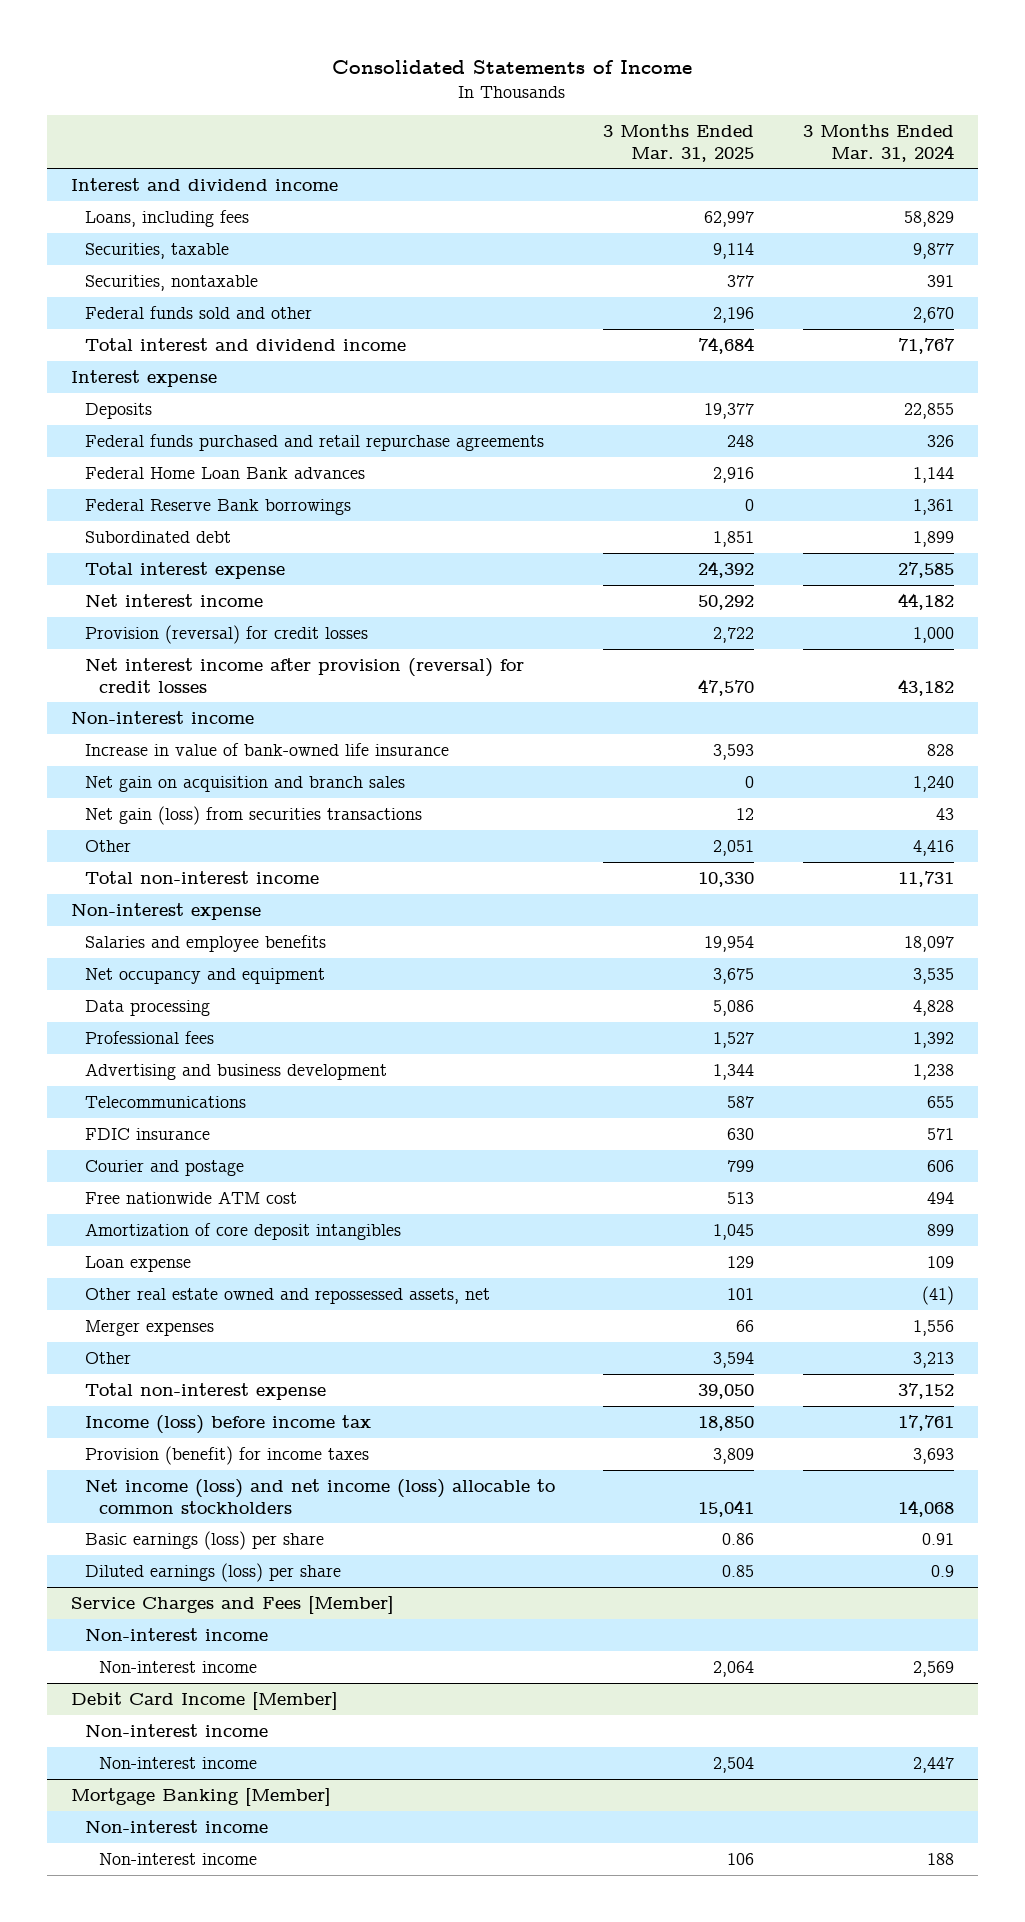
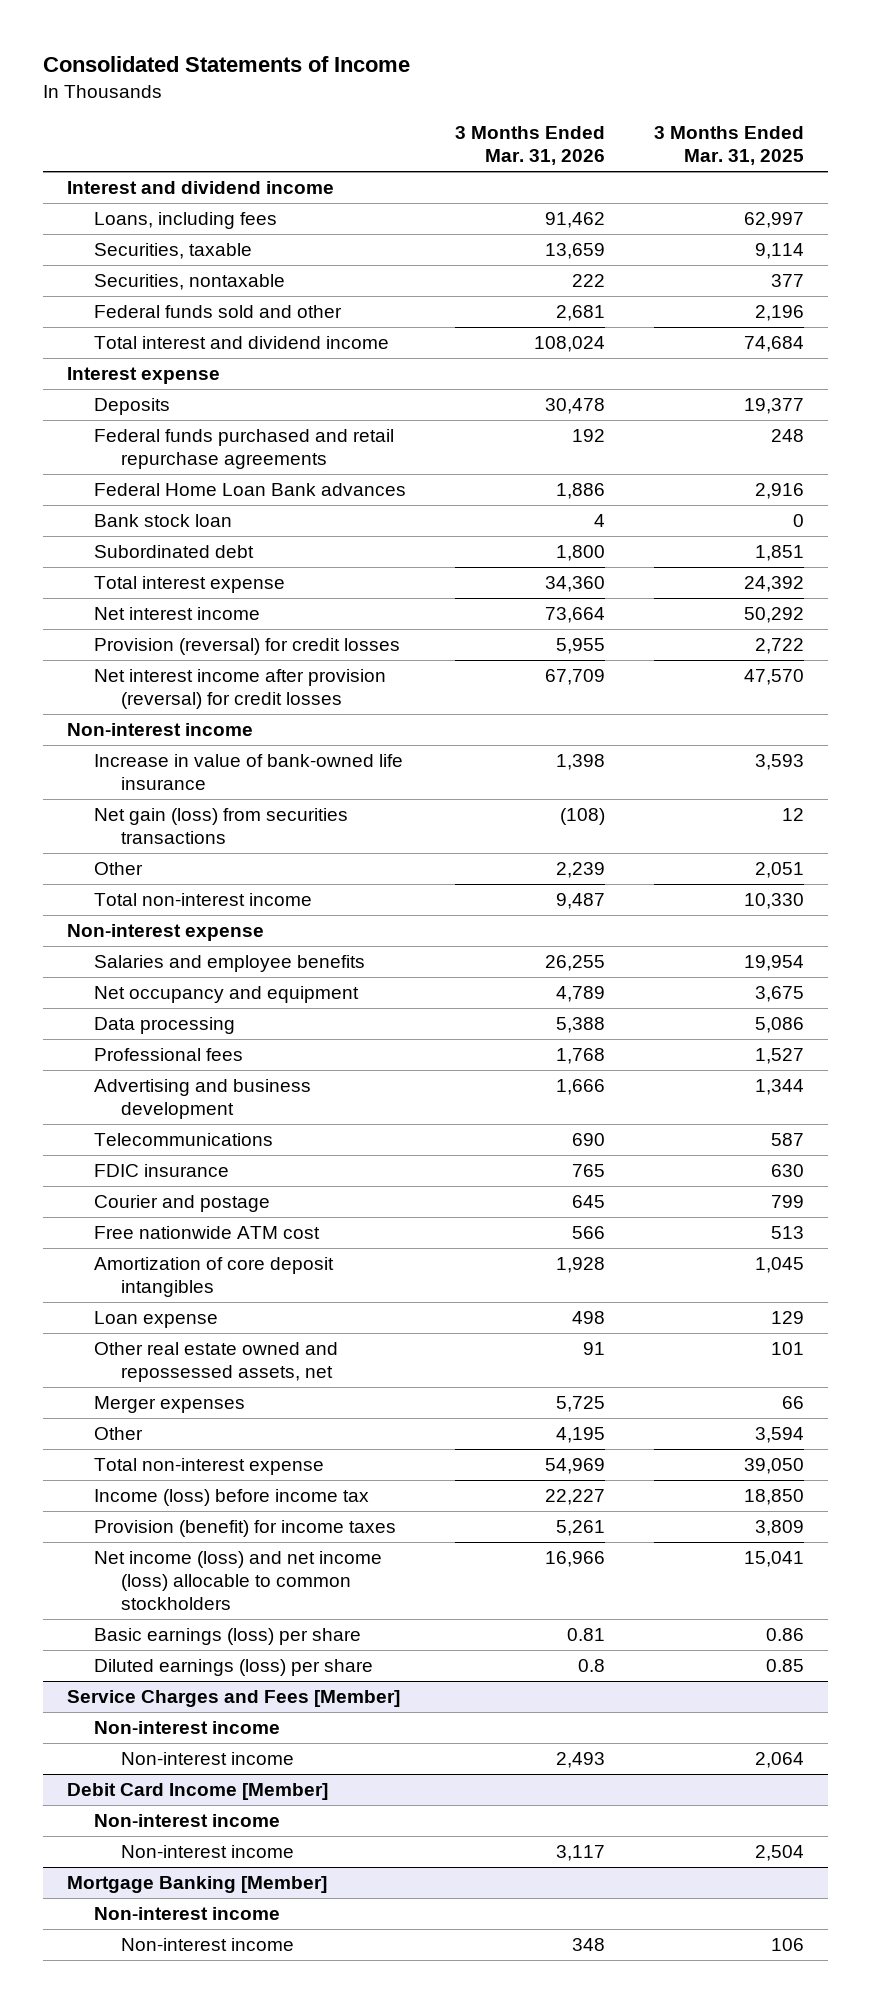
[802,124,954,162] 3 Months Ended Mar. 31, 2024 -> none
none -> [454,126,605,166] 3 Months Ended Mar. 31, 2026
[85,498,352,515] Federal Reserve Bank borrowings -> none
none -> [94,514,233,528] Bank stock loan
[85,775,406,792] Net gain on acquisition and branch sales -> none

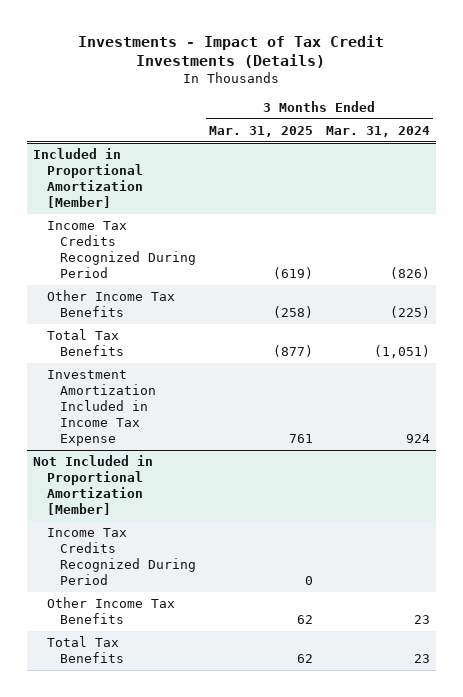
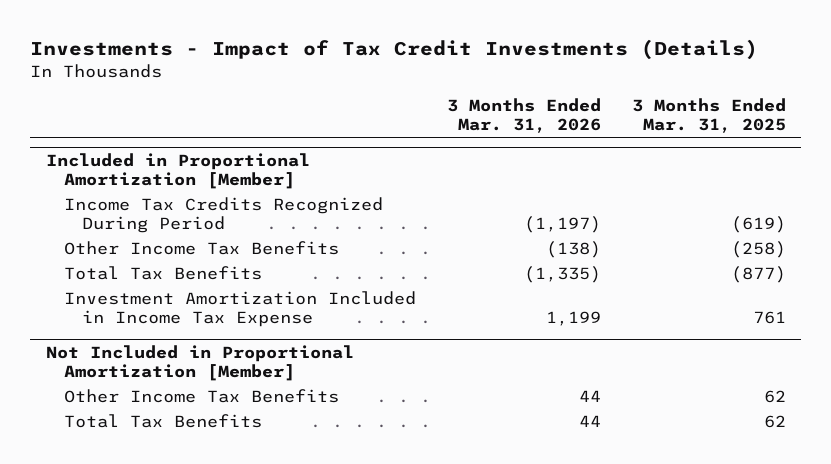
[325,125,430,137] Mar. 31, 2024 -> none
none -> [446,98,601,134] 3 Months Ended Mar. 31, 2026
[46,528,197,585] Income Tax Credits Recognized During Period -> none

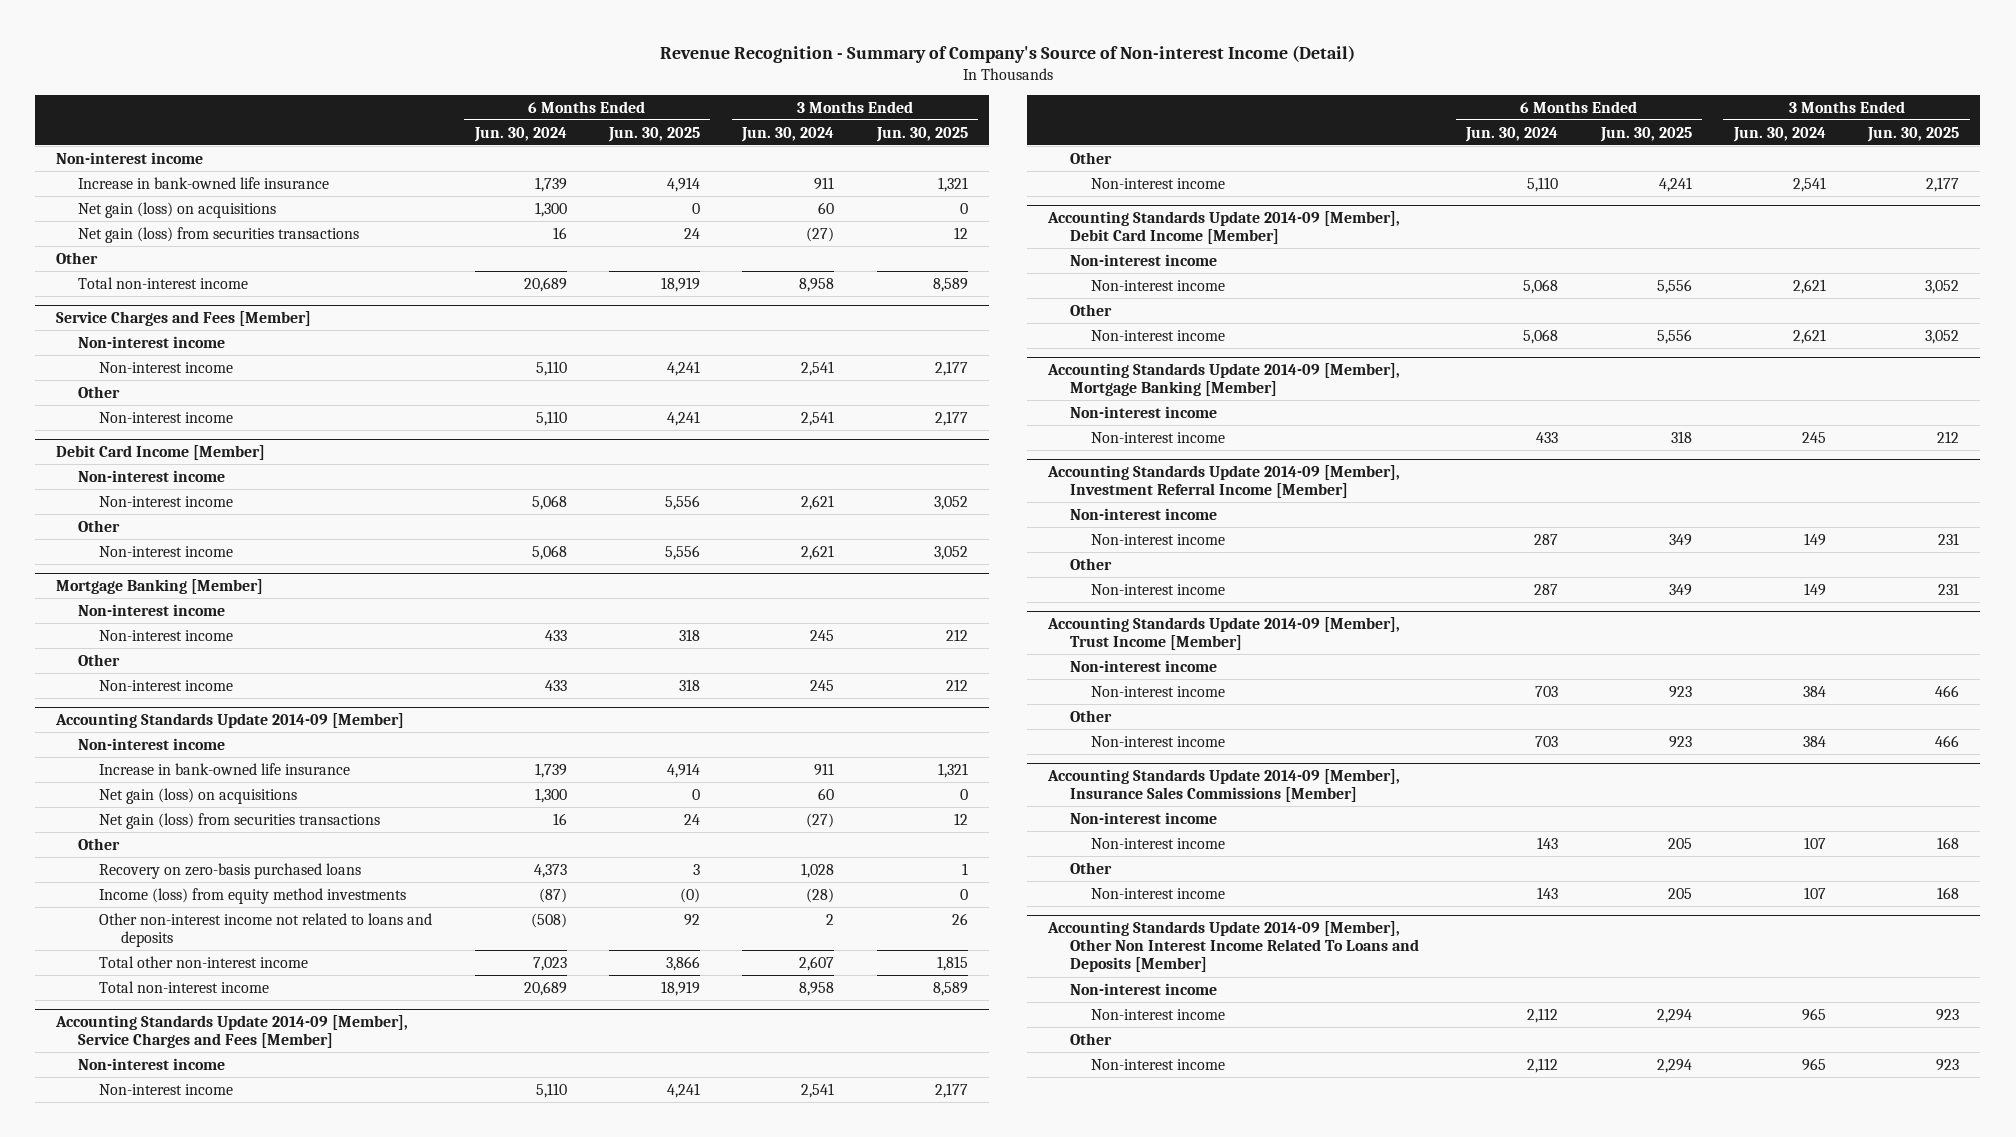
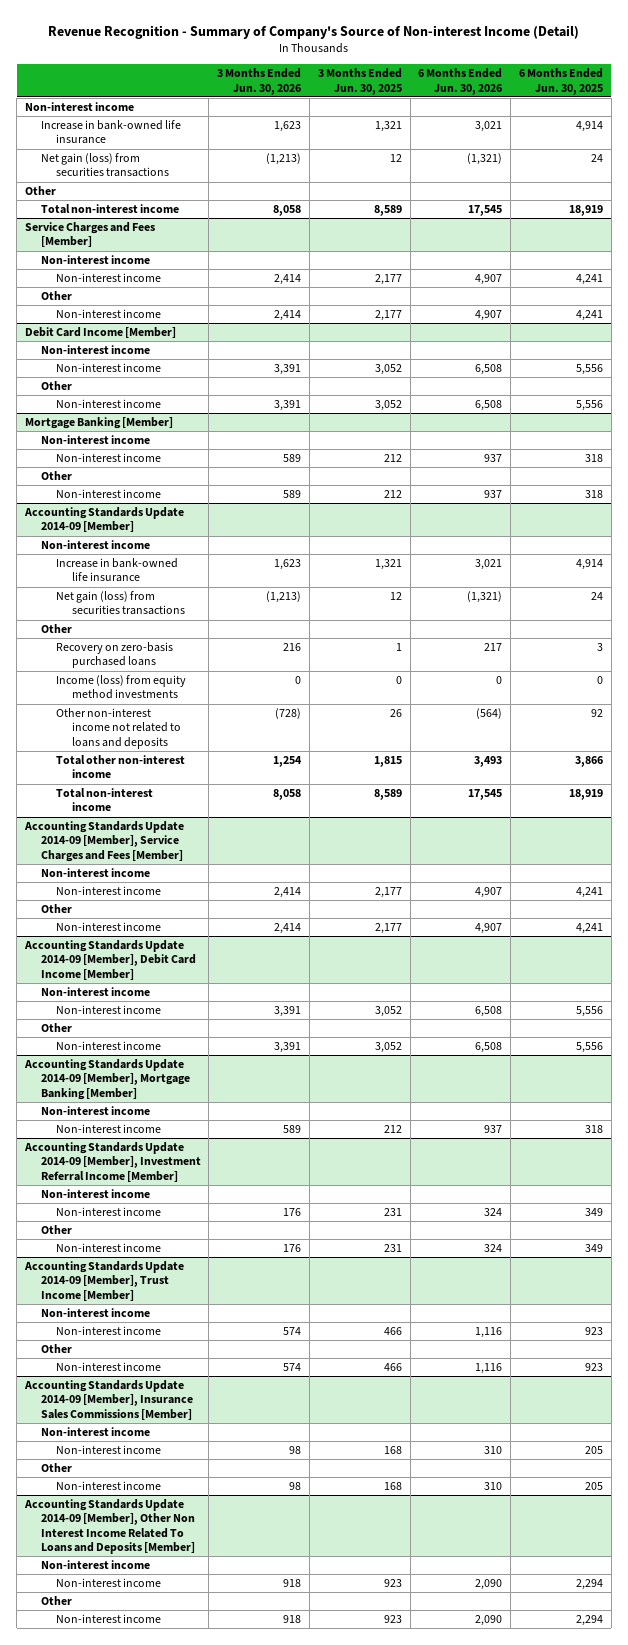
[473,126,567,142] Jun. 30, 2024 -> none
[741,126,835,142] Jun. 30, 2024 -> none
none -> [217,68,302,95] 3 Months Ended Jun. 30, 2026
none -> [418,68,503,95] 6 Months Ended Jun. 30, 2026
[77,201,276,218] Net gain (loss) on acquisitions -> none
[99,787,298,804] Net gain (loss) on acquisitions -> none
[679,887,700,903] (0) -> [597,676,604,685] 0

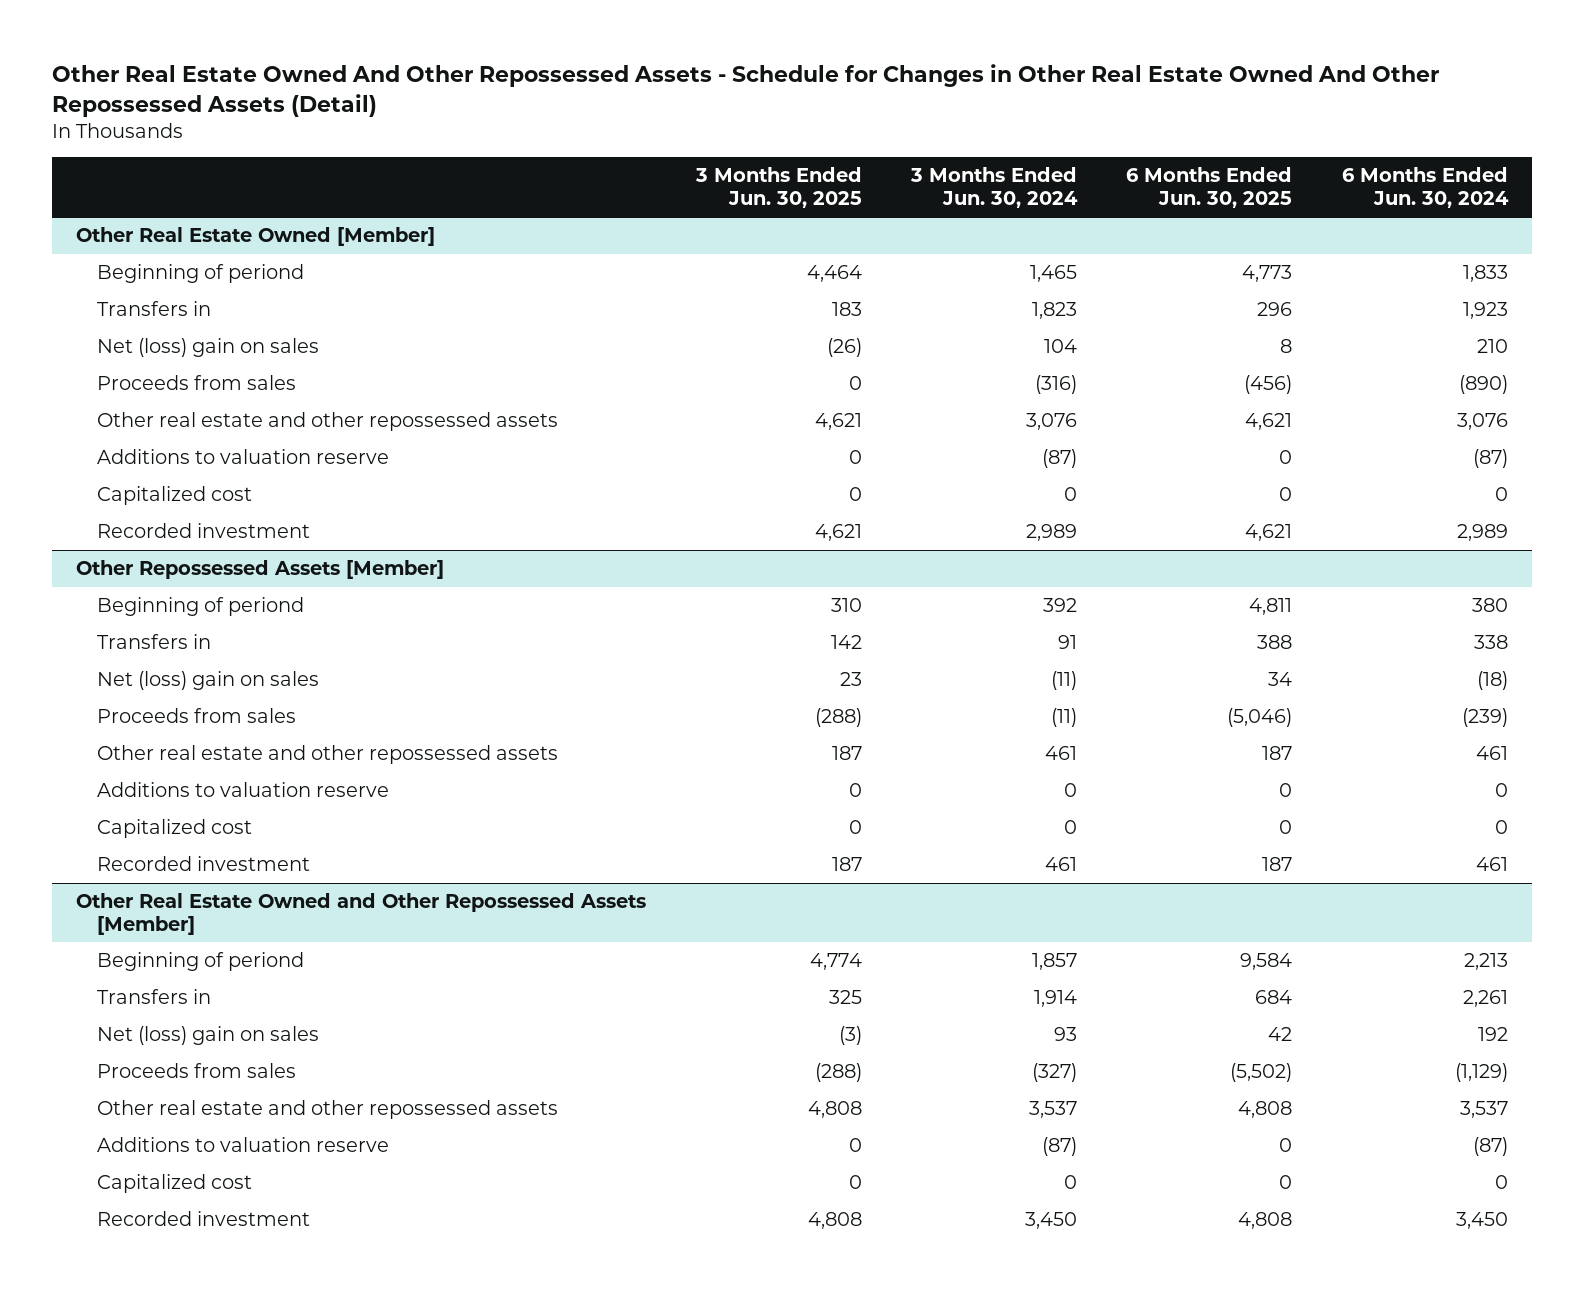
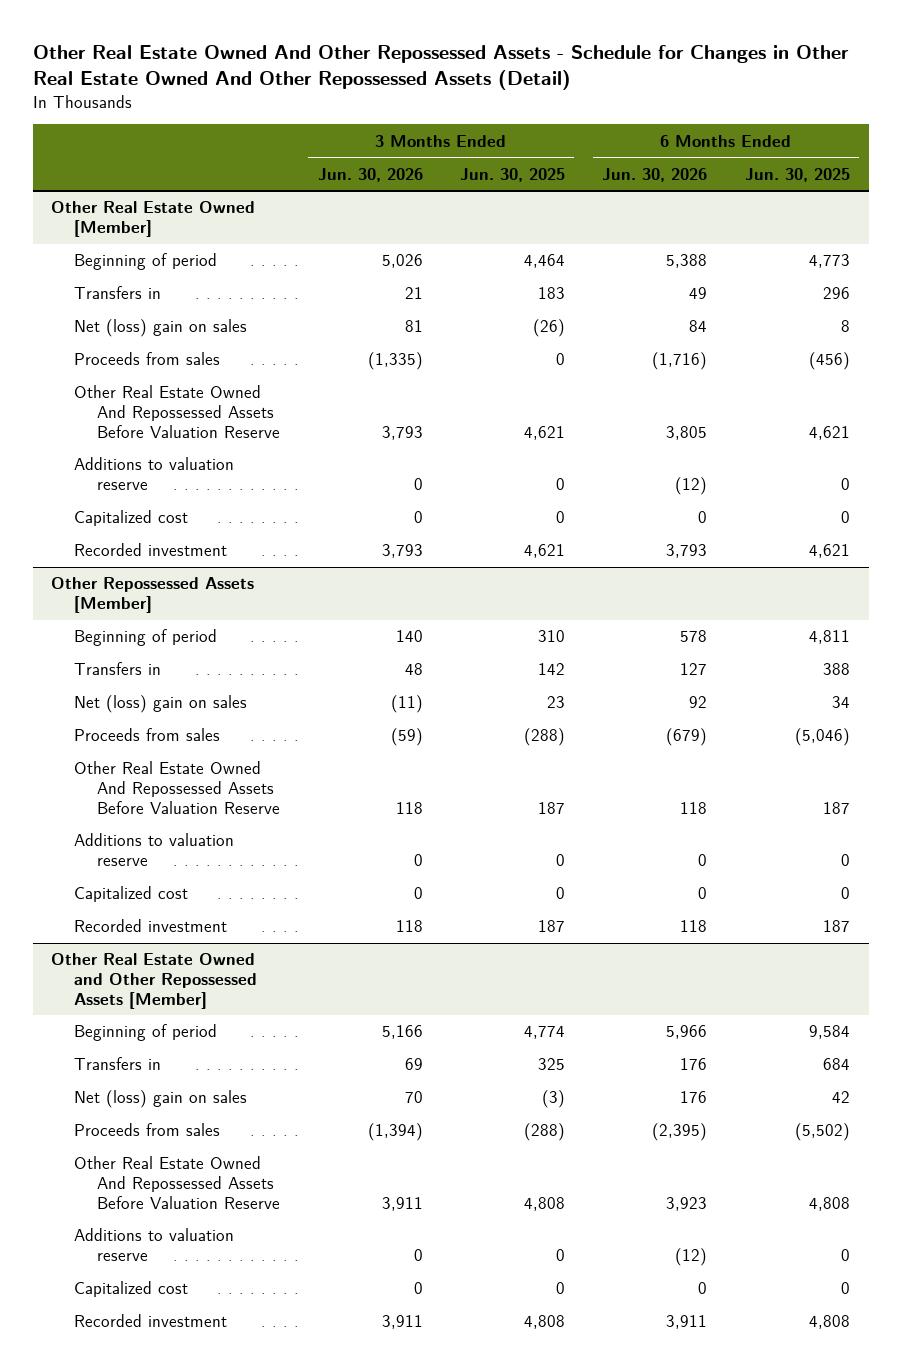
[910,167,1079,208] 3 Months Ended Jun. 30, 2024 -> none
[1341,167,1509,208] 6 Months Ended Jun. 30, 2024 -> none
none -> [317,167,423,182] Jun. 30, 2026
none -> [602,167,708,182] Jun. 30, 2026
[97,264,305,284] Beginning of periond -> [74,253,218,271] Beginning of period
[97,412,559,432] Other real estate and other repossessed assets -> [74,385,281,438] Other Real Estate Owned And Repossessed Assets Before Valuation Reserve
[97,597,305,617] Beginning of periond -> [74,629,218,647] Beginning of period
[97,745,559,765] Other real estate and other repossessed assets -> [74,761,281,814] Other Real Estate Owned And Repossessed Assets Before Valuation Reserve
[97,952,305,972] Beginning of periond -> [74,1024,218,1042] Beginning of period
[97,1100,559,1120] Other real estate and other repossessed assets -> [74,1156,281,1209] Other Real Estate Owned And Repossessed Assets Before Valuation Reserve

